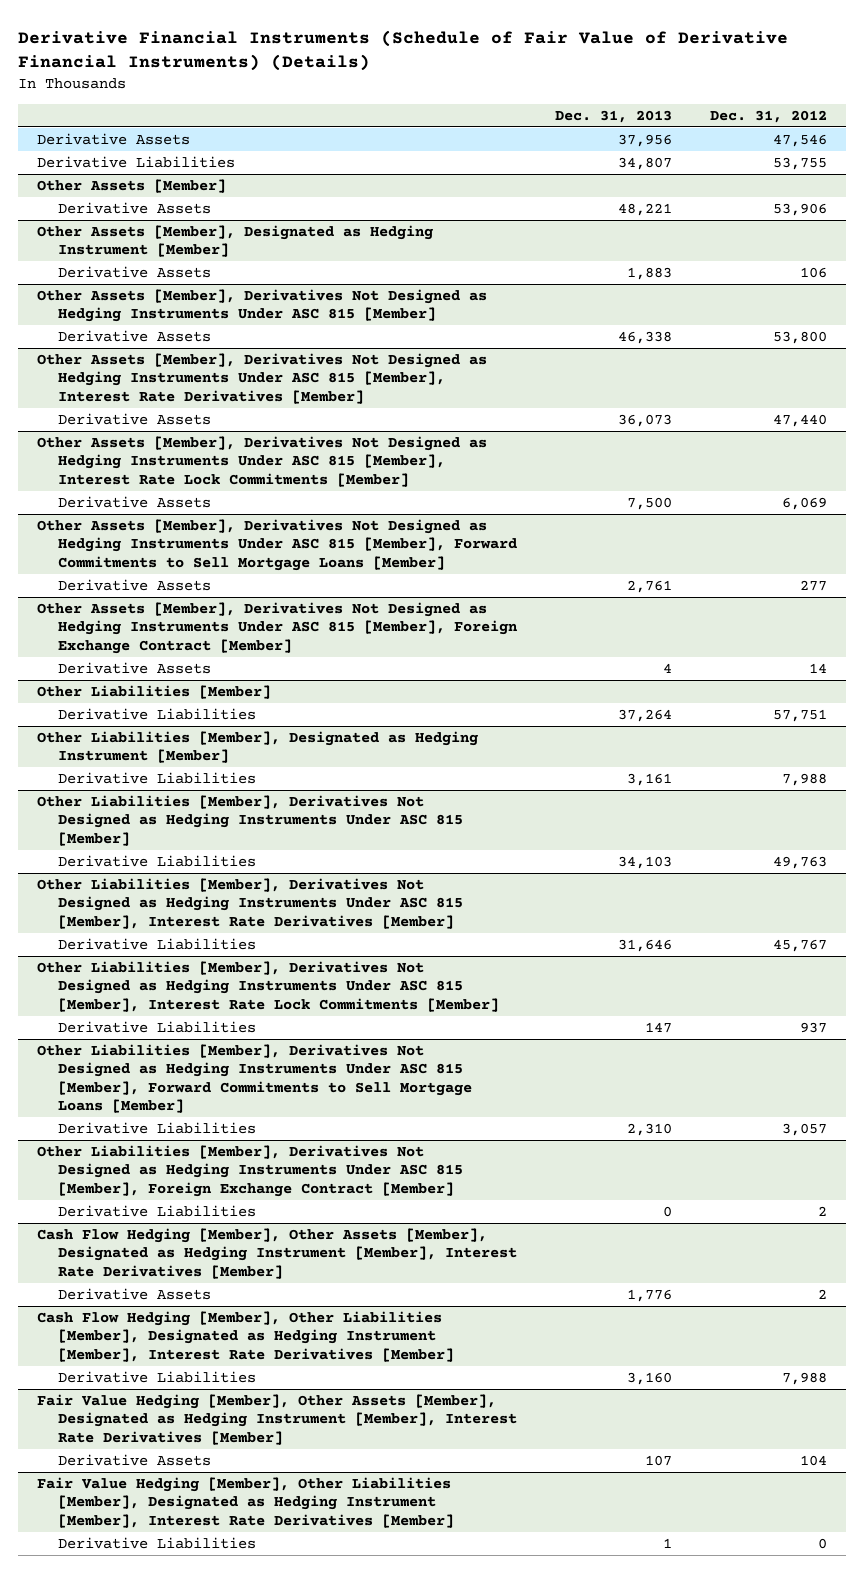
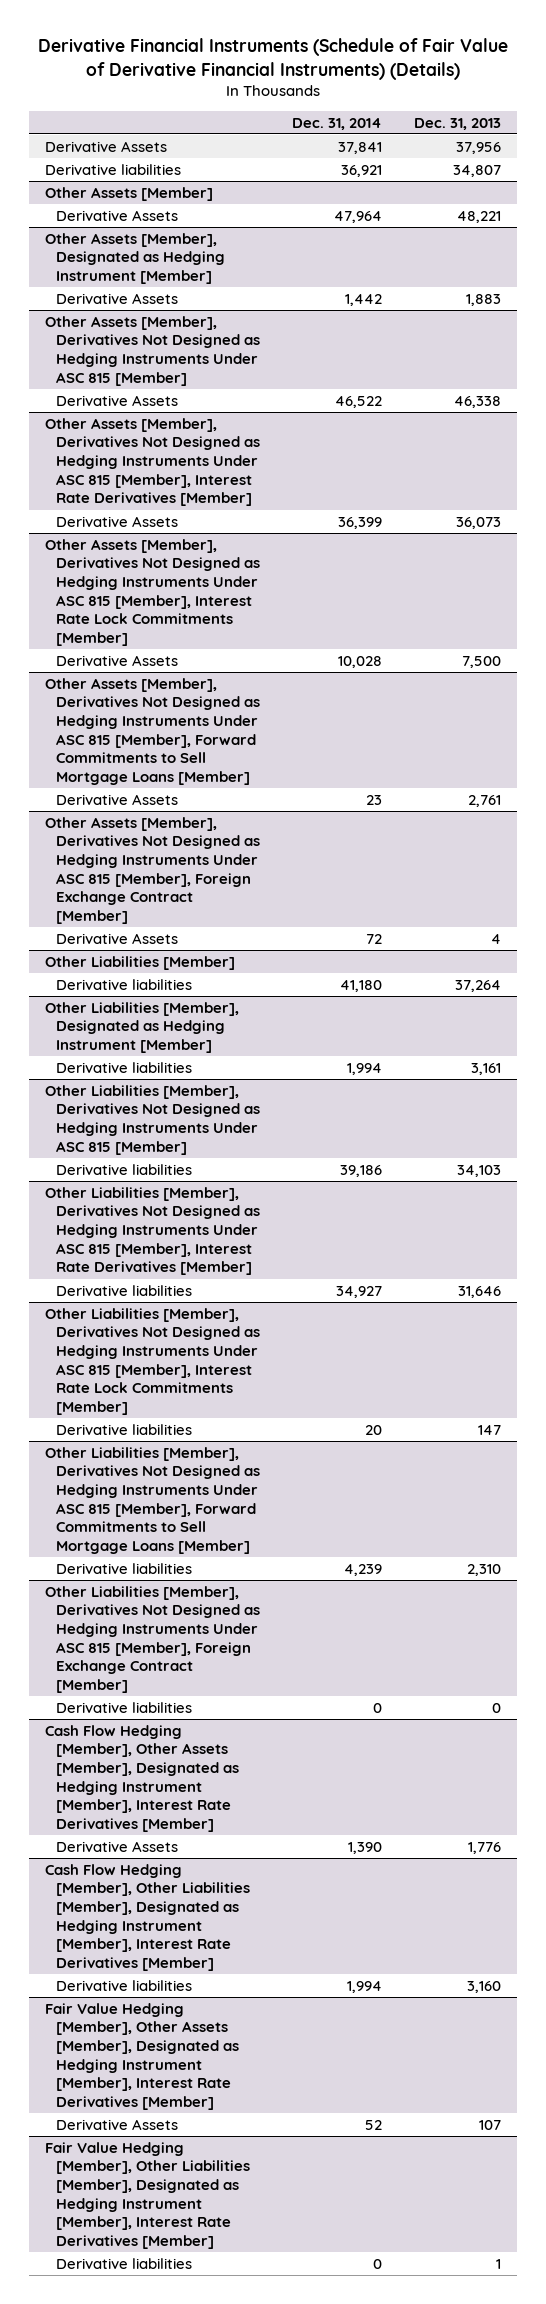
[709,109,827,123] Dec. 31, 2012 -> none
none -> [292,117,383,130] Dec. 31, 2014
[37,155,236,168] Derivative Liabilities -> [44,163,181,175] Derivative liabilities
[57,707,256,720] Derivative Liabilities -> [56,978,193,990] Derivative liabilities
[57,771,256,784] Derivative Liabilities -> [56,1061,193,1073] Derivative liabilities
[57,854,256,867] Derivative Liabilities -> [56,1163,193,1175] Derivative liabilities
[57,937,256,950] Derivative Liabilities -> [56,1284,193,1296] Derivative liabilities
[57,1020,256,1033] Derivative Liabilities -> [56,1423,193,1435] Derivative liabilities
[57,1121,256,1134] Derivative Liabilities -> [56,1562,193,1574] Derivative liabilities
[57,1204,256,1217] Derivative Liabilities -> [56,1701,193,1713] Derivative liabilities
[57,1370,256,1383] Derivative Liabilities -> [56,1979,193,1991] Derivative liabilities
[57,1536,256,1549] Derivative Liabilities -> [56,2257,193,2269] Derivative liabilities

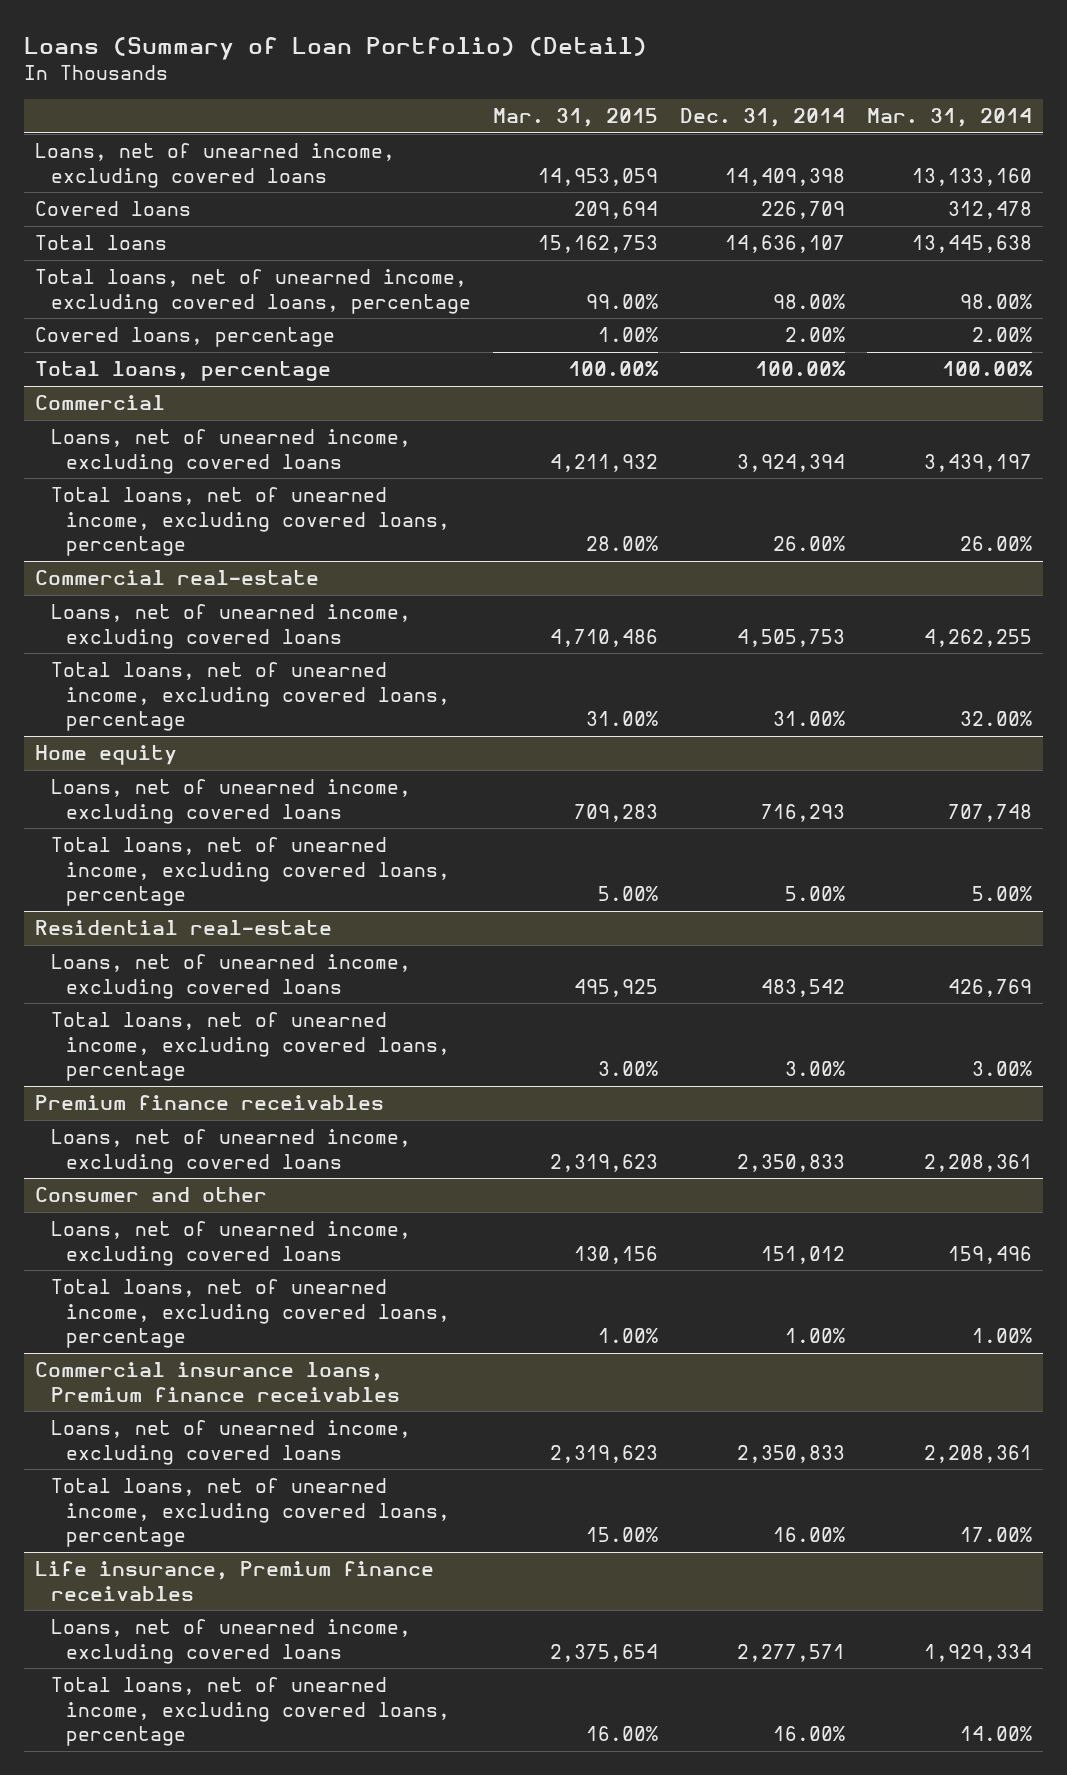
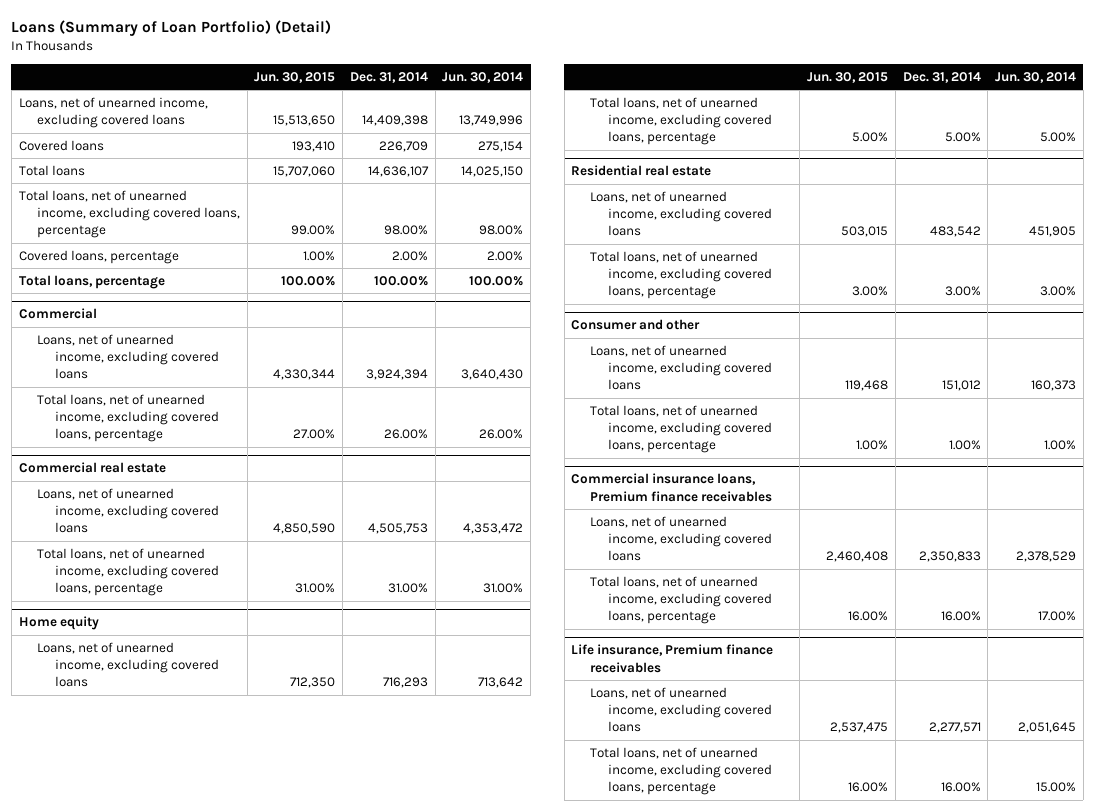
[492,108,658,128] Mar. 31, 2015 -> none
[866,108,1032,128] Mar. 31, 2014 -> none
none -> [254,71,336,83] Jun. 30, 2015
none -> [442,71,524,83] Jun. 30, 2014
[35,570,320,586] Commercial real-estate -> [18,462,166,474] Commercial real estate
[35,920,333,936] Residential real-estate -> [571,165,712,177] Residential real estate
[35,1095,385,1111] Premium finance receivables -> none
[50,1129,411,1174] Loans, net of unearned income, excluding covered loans -> none

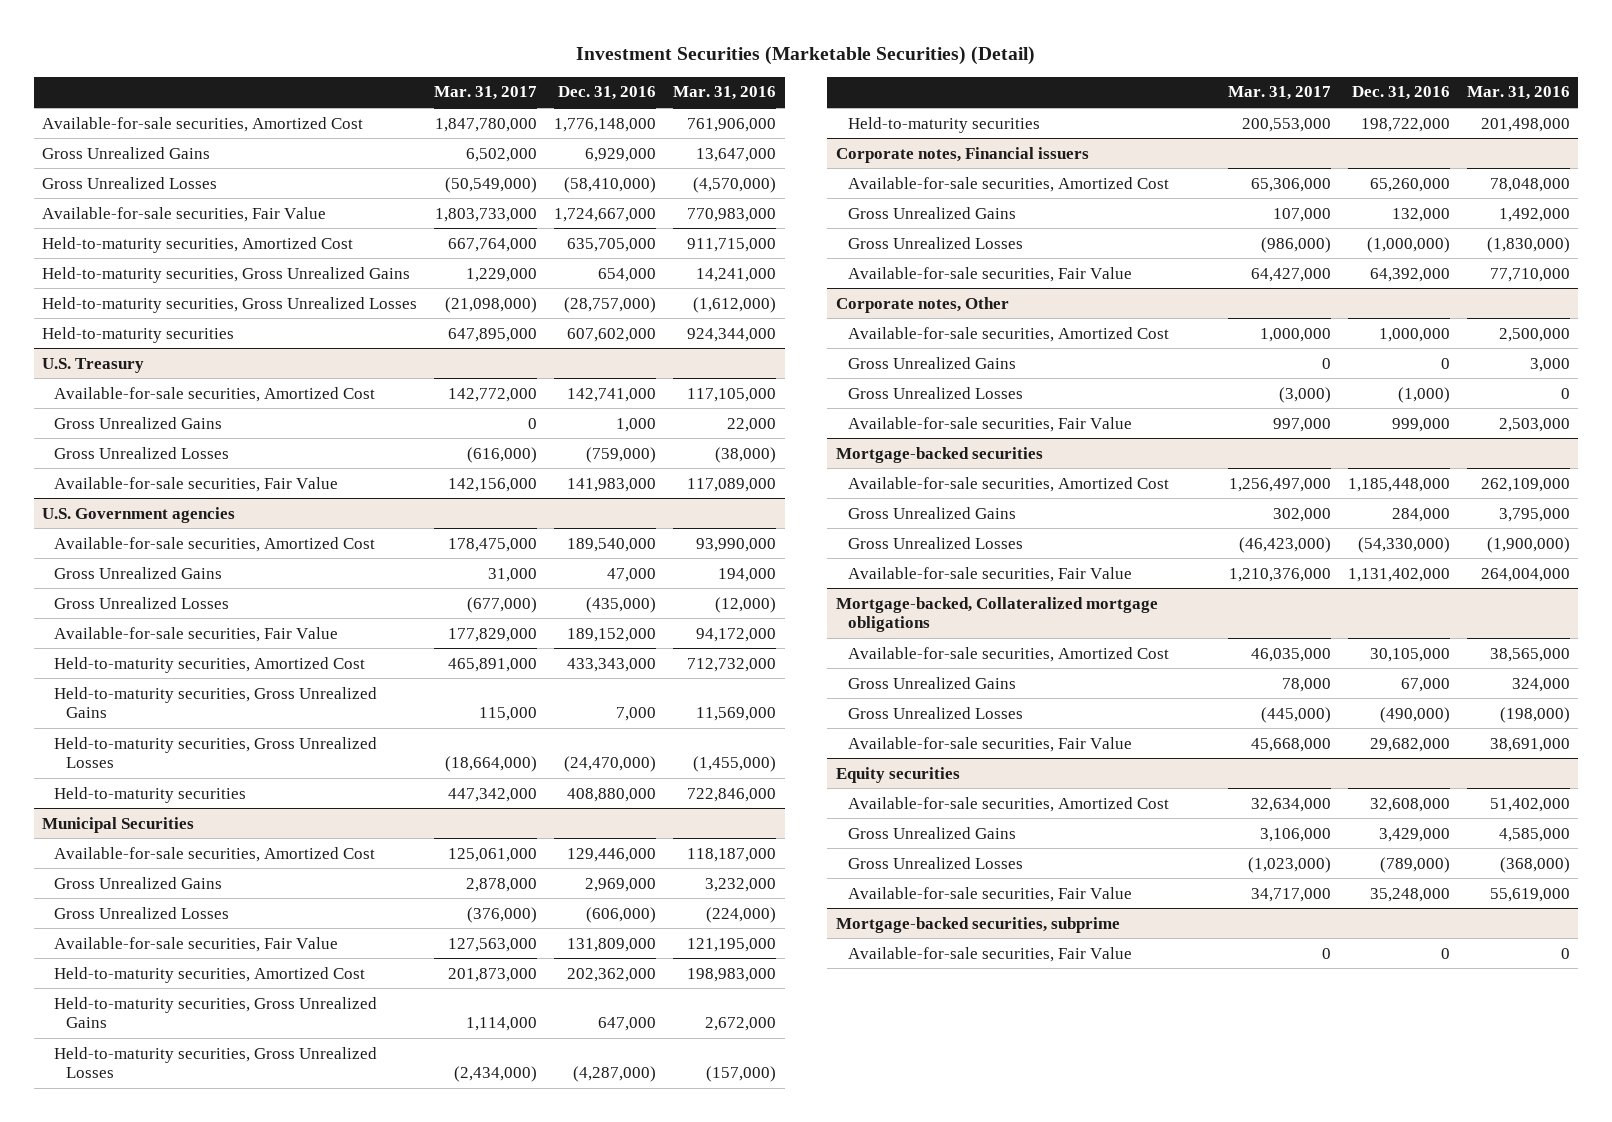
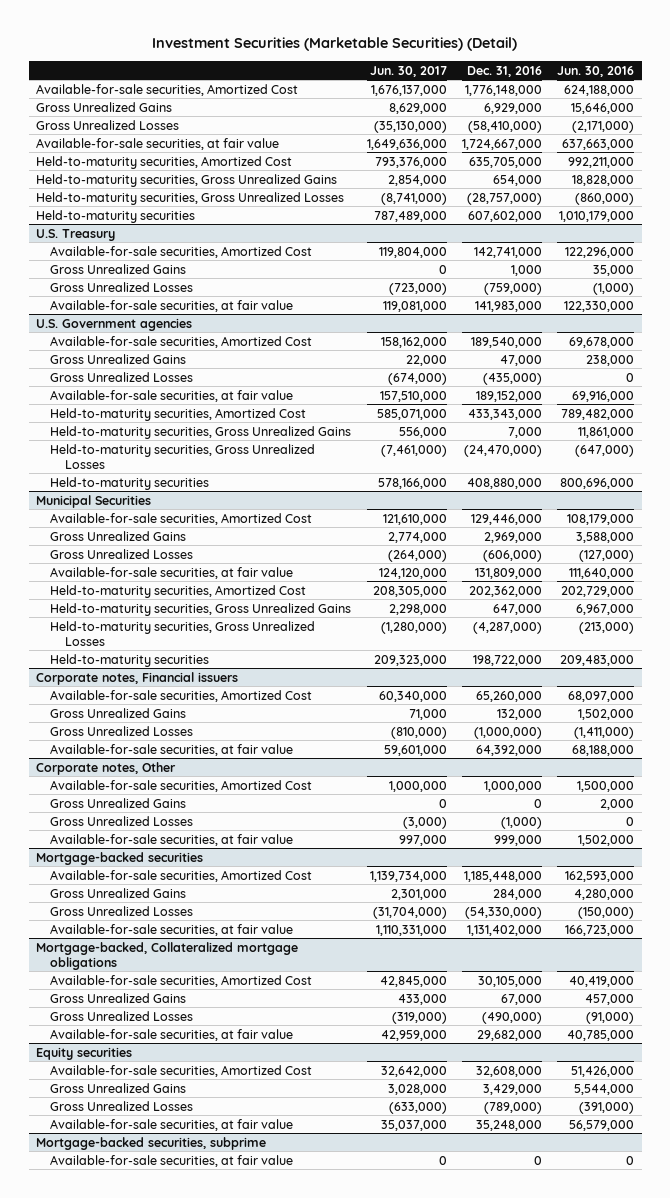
[434,86,538,101] Mar. 31, 2017 -> none
[673,86,777,101] Mar. 31, 2016 -> none
none -> [369,65,447,77] Jun. 30, 2017
none -> [557,65,635,77] Jun. 30, 2016
[42,206,327,222] Available-for-sale securities, Fair Value -> [36,137,280,150] Available-for-sale securities, at fair value
[54,476,339,492] Available-for-sale securities, Fair Value -> [50,299,294,312] Available-for-sale securities, at fair value
[54,626,339,642] Available-for-sale securities, Fair Value -> [50,389,294,402] Available-for-sale securities, at fair value
[54,936,339,952] Available-for-sale securities, Fair Value -> [50,566,294,579] Available-for-sale securities, at fair value
[847,266,1132,282] Available-for-sale securities, Fair Value -> [50,743,294,756] Available-for-sale securities, at fair value
[847,416,1132,432] Available-for-sale securities, Fair Value -> [50,833,294,846] Available-for-sale securities, at fair value
[847,566,1132,582] Available-for-sale securities, Fair Value -> [50,923,294,936] Available-for-sale securities, at fair value
[847,736,1132,752] Available-for-sale securities, Fair Value -> [50,1028,294,1041] Available-for-sale securities, at fair value
[847,886,1132,902] Available-for-sale securities, Fair Value -> [50,1118,294,1131] Available-for-sale securities, at fair value
[847,946,1132,962] Available-for-sale securities, Fair Value -> [50,1154,294,1167] Available-for-sale securities, at fair value

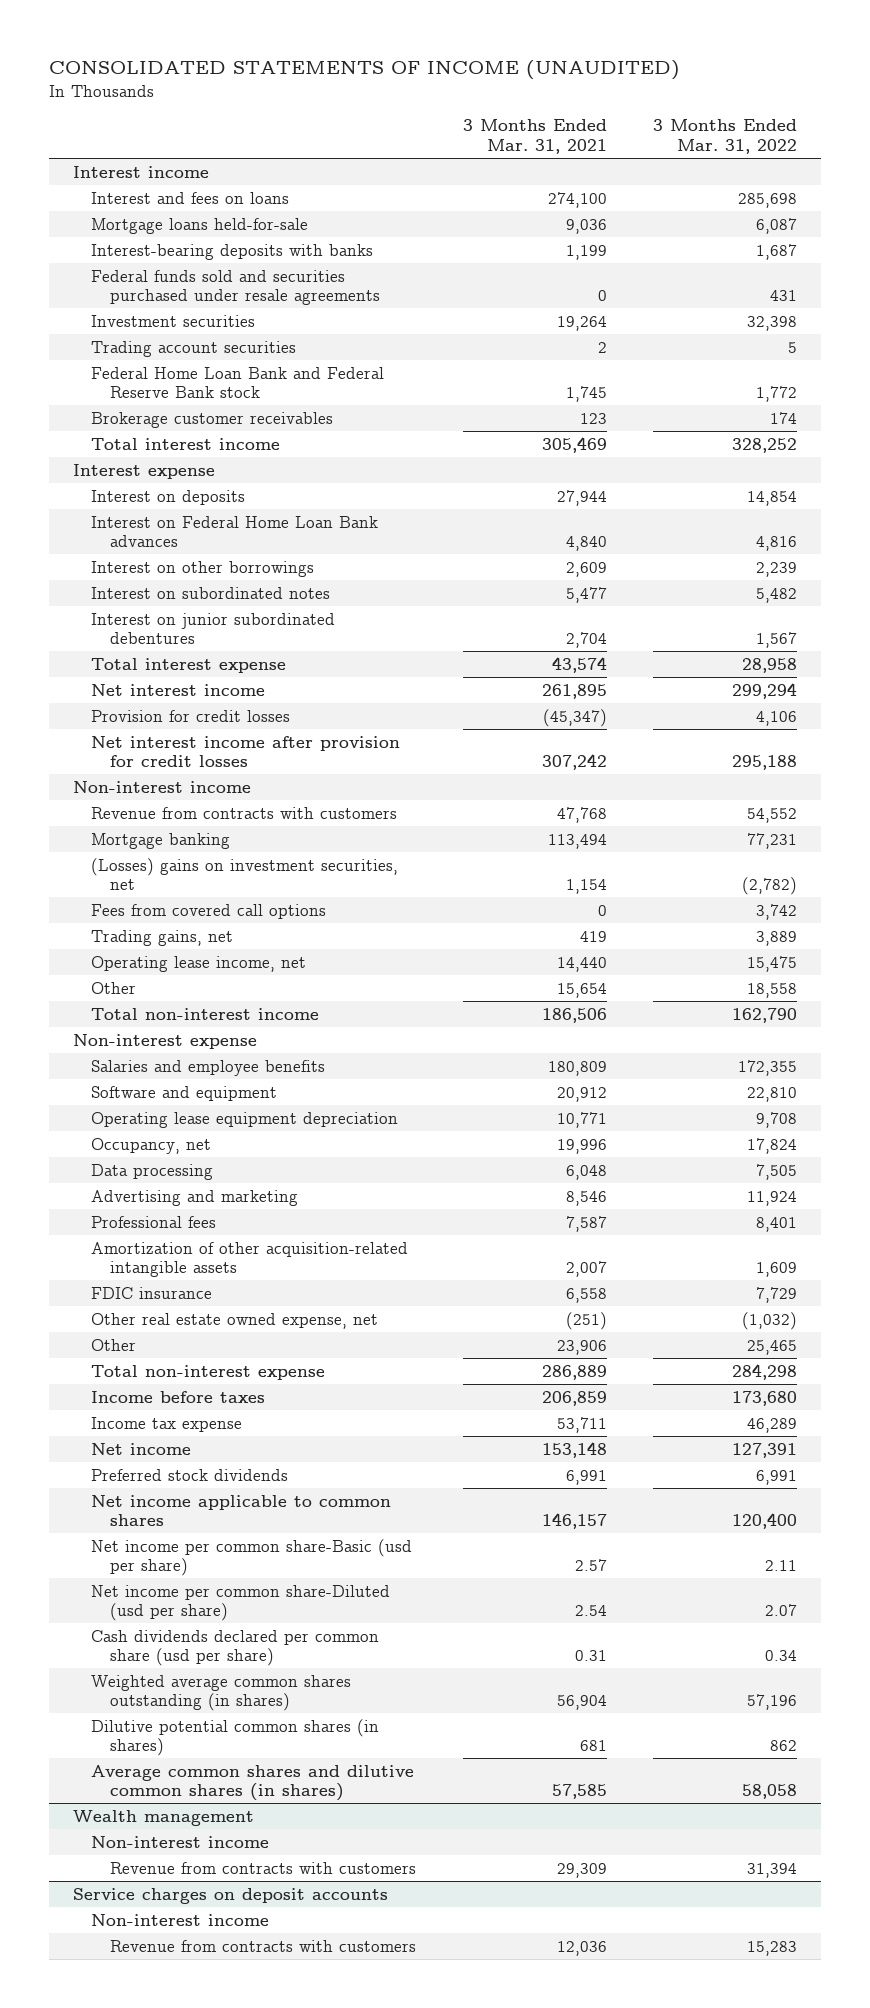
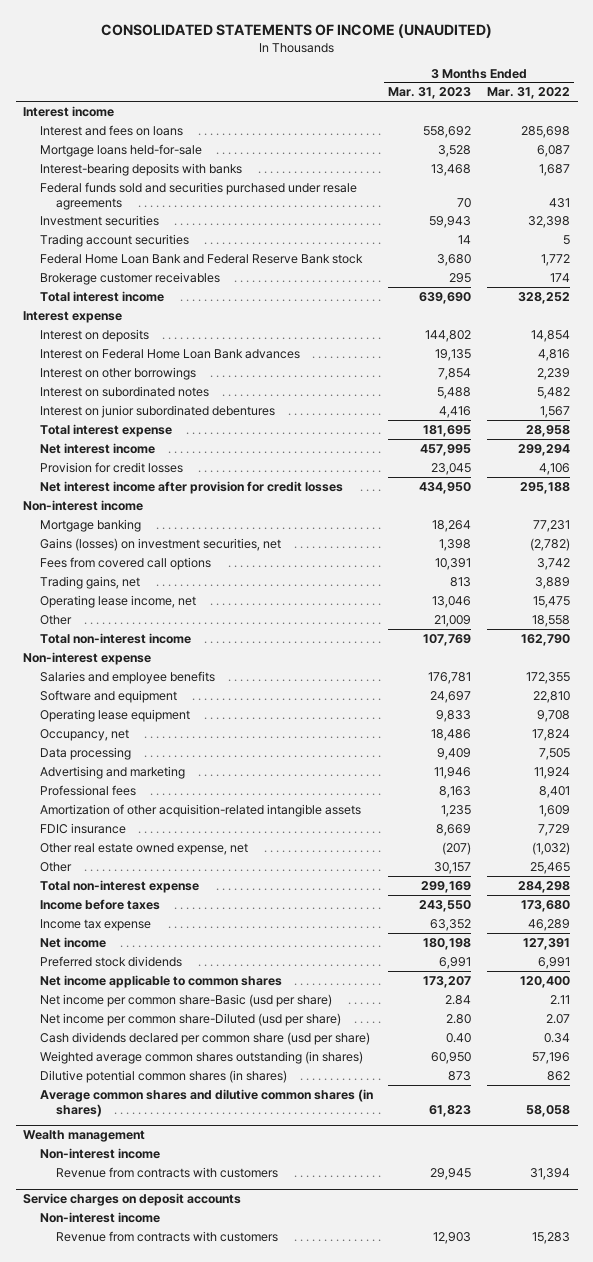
[462,119,607,154] 3 Months Ended Mar. 31, 2021 -> none
none -> [388,87,472,100] Mar. 31, 2023
[91,806,398,819] Revenue from contracts with customers -> none
[91,857,399,890] (Losses) gains on investment securities, net -> [39,537,281,551] Gains (losses) on investment securities, net
[91,1111,399,1128] Operating lease equipment depreciation -> [39,708,190,722] Operating lease equipment

